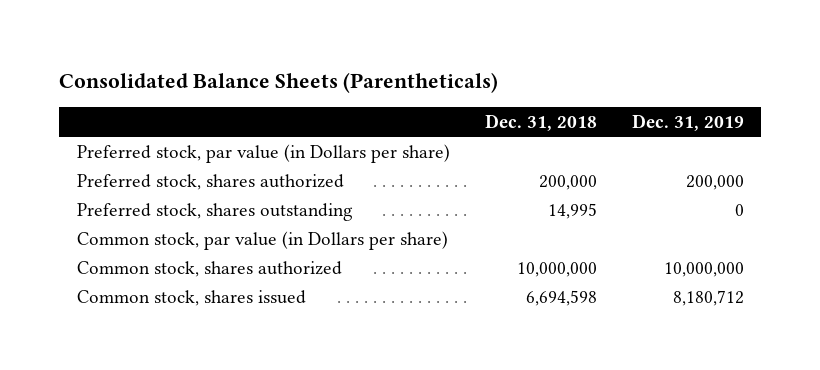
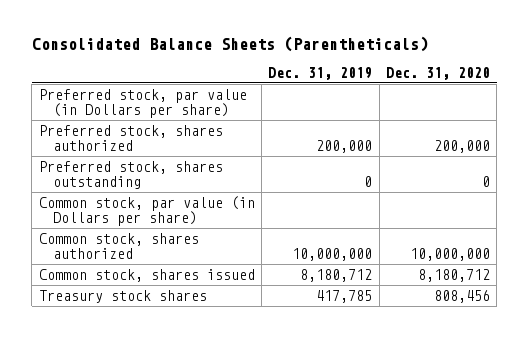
[484,113,597,131] Dec. 31, 2018 -> none
none -> [386,66,491,80] Dec. 31, 2020
none -> [38,290,207,304] Treasury stock shares

